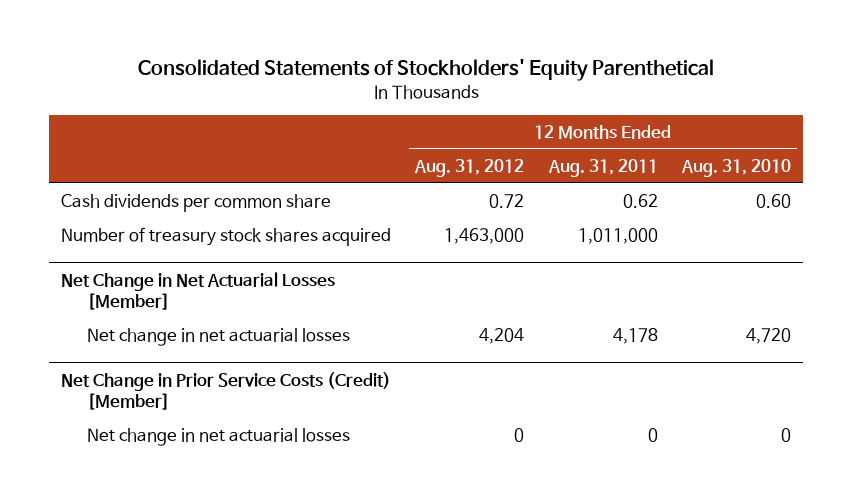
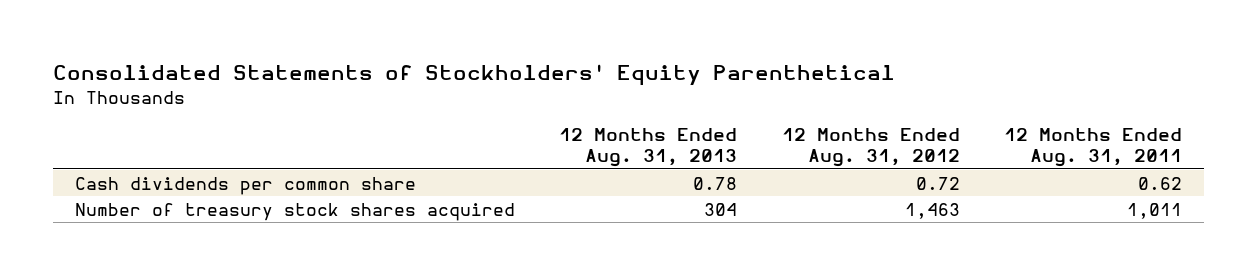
[680,158,791,177] Aug. 31, 2010 -> none
none -> [559,128,738,168] 12 Months Ended Aug. 31, 2013
[61,271,336,310] Net Change in Net Actuarial Losses [Member] -> none
[86,328,350,347] Net change in net actuarial losses -> none
[61,371,392,410] Net Change in Prior Service Costs (Credit) [Member] -> none
[86,428,350,447] Net change in net actuarial losses -> none
[444,228,525,245] 1,463,000 -> [904,202,960,219] 1,463
[577,228,658,245] 1,011,000 -> [1126,202,1182,219] 1,011

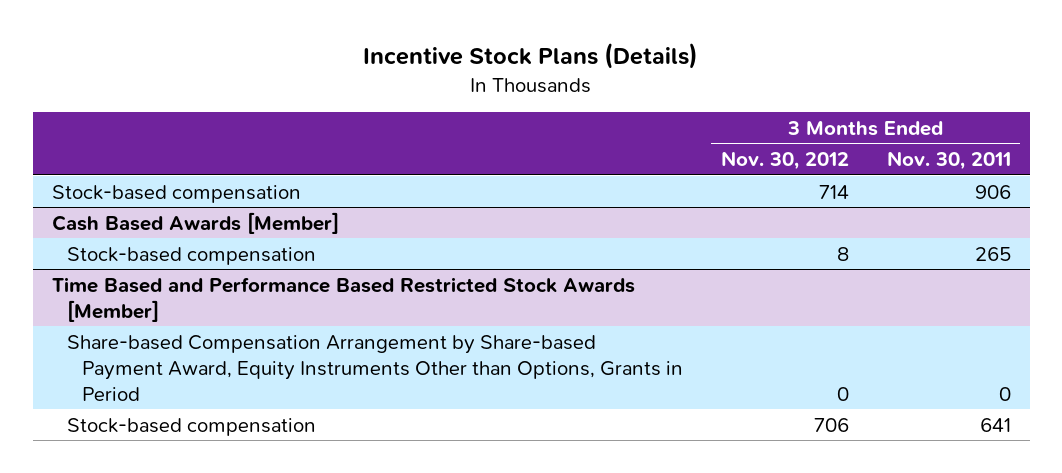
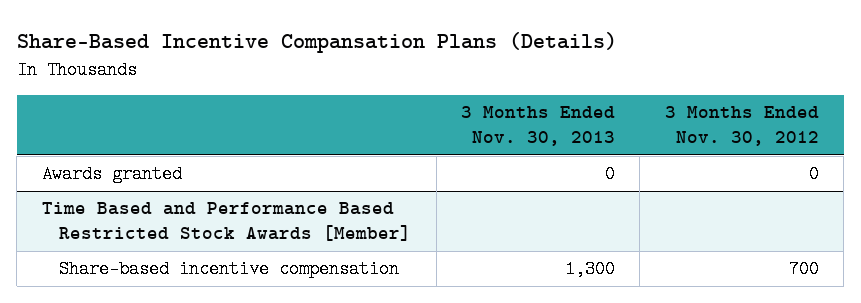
[363,43,699,70] Incentive Stock Plans (Details) -> [16,31,617,53] Share-Based Incentive Compansation Plans (Details)
[886,151,1011,171] Nov. 30, 2011 -> none
none -> [461,106,616,147] 3 Months Ended Nov. 30, 2013
[51,184,301,203] Stock-based compensation -> none
[51,211,339,234] Cash Based Awards [Member] -> none
[66,246,316,265] Stock-based compensation -> none
none -> [41,165,182,184] Awards granted
[66,334,683,401] Share-based Compensation Arrangement by Share-based Payment Award, Equity Instruments Other than Options, Grants in Period -> none
[66,417,316,436] Stock-based compensation -> [59,260,400,279] Share-based incentive compensation
[813,417,849,432] 706 -> [788,260,819,279] 700

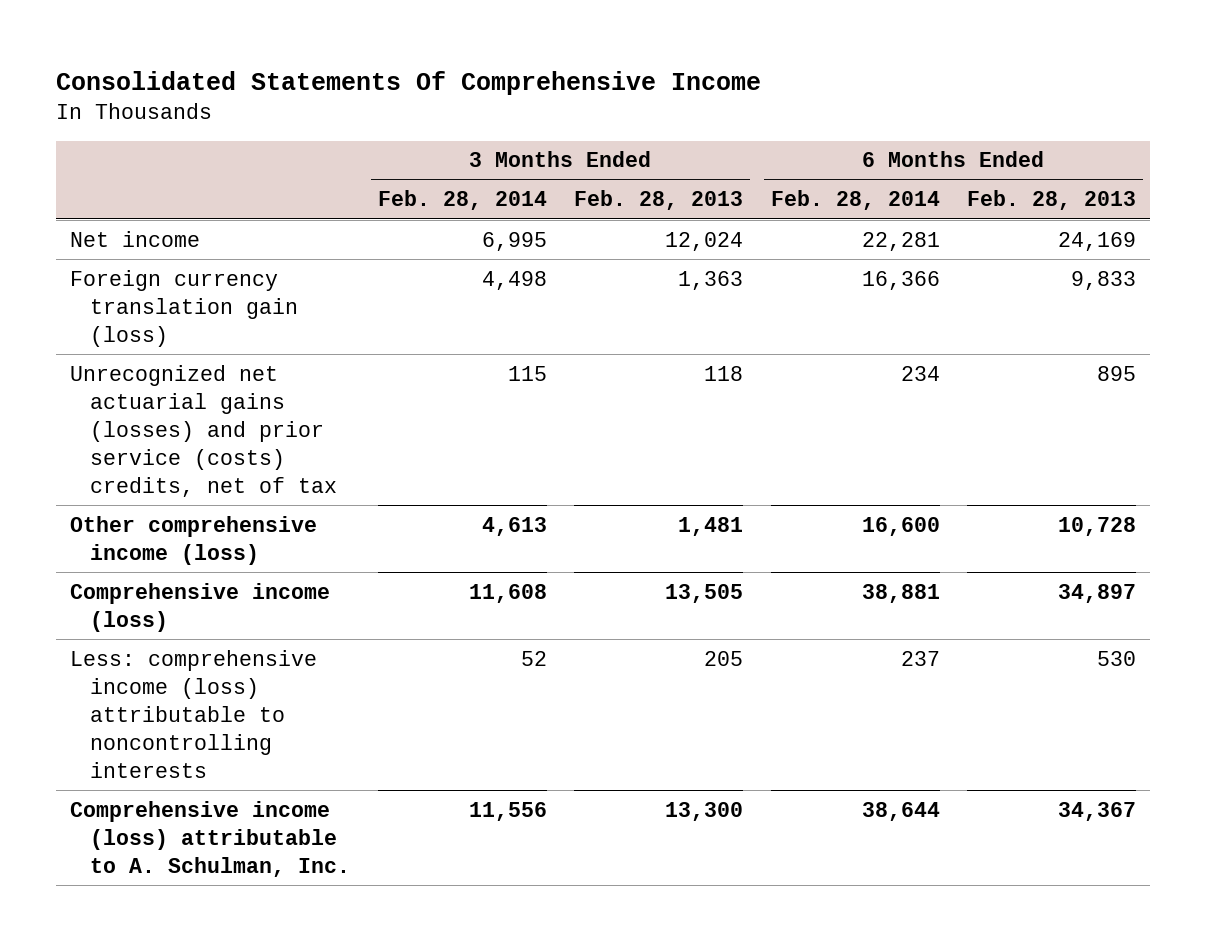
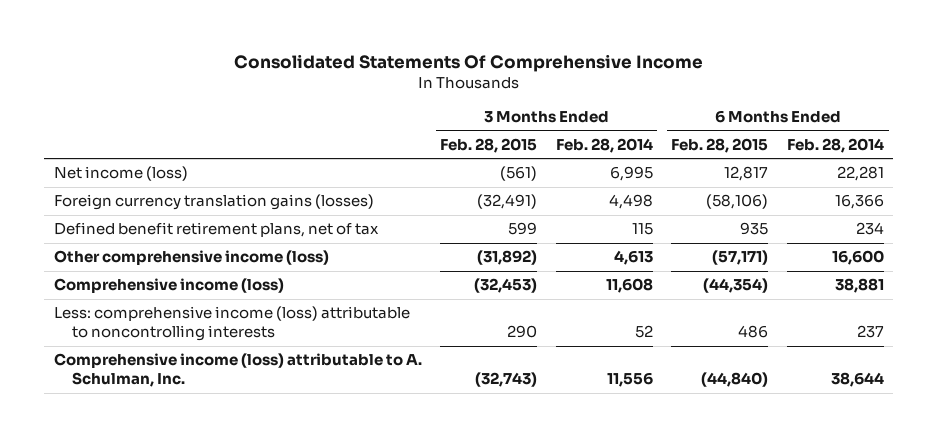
[574,190,744,211] Feb. 28, 2013 -> none
[967,190,1137,211] Feb. 28, 2013 -> none
none -> [440,137,538,153] Feb. 28, 2015
none -> [671,137,769,153] Feb. 28, 2015
[69,230,200,247] Net income -> [53,166,188,182] Net income (loss)
[69,269,299,347] Foreign currency translation gain (loss) -> [53,194,374,211] Foreign currency translation gains (losses)
[69,364,338,498] Unrecognized net actuarial gains (losses) and prior service (costs) credits, net of tax -> [53,222,379,238] Defined benefit retirement plans, net of tax

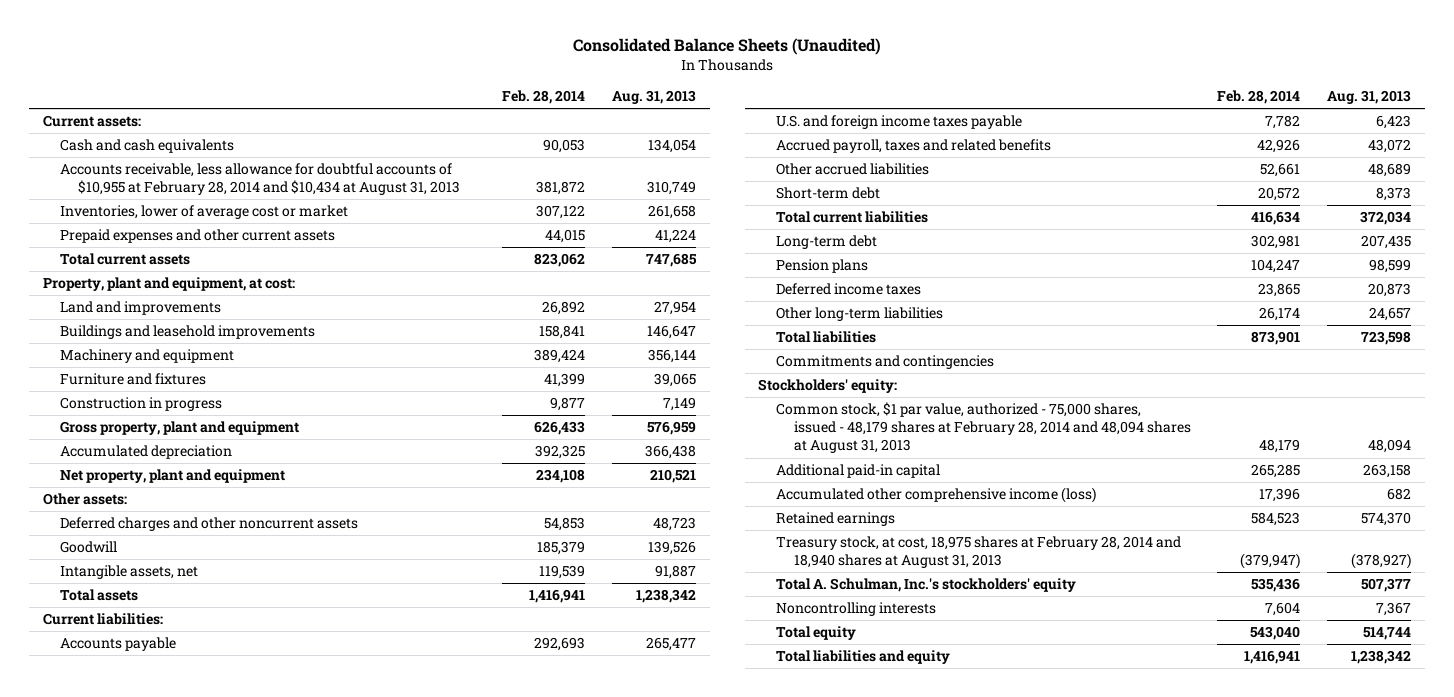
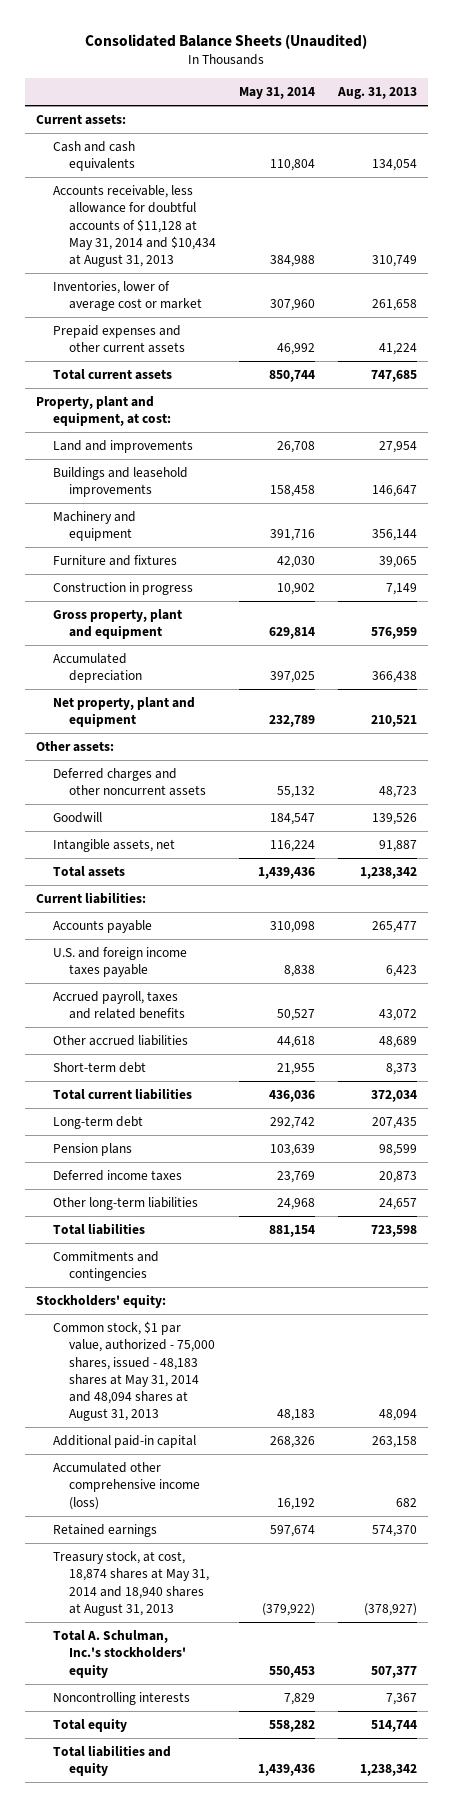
[502,90,586,105] Feb. 28, 2014 -> none
none -> [238,86,315,99] May 31, 2014
[60,163,461,196] Accounts receivable, less allowance for doubtful accounts of $10,955 at February 28, 2014 and $10,434 at August 31, 2013 -> [52,185,217,268] Accounts receivable, less allowance for doubtful accounts of $11,128 at May 31, 2014 and $10,434 at August 31, 2013
[775,402,1191,454] Common stock, $1 par value, authorized - 75,000 shares, issued - 48,179 shares at February 28, 2014 and 48,094 shares at August 31, 2013 -> [52,1321,216,1422] Common stock, $1 par value, authorized - 75,000 shares, issued - 48,183 shares at May 31, 2014 and 48,094 shares at August 31, 2013
[775,536,1181,569] Treasury stock, at cost, 18,975 shares at February 28, 2014 and 18,940 shares at August 31, 2013 -> [52,1551,210,1616] Treasury stock, at cost, 18,874 shares at May 31, 2014 and 18,940 shares at August 31, 2013

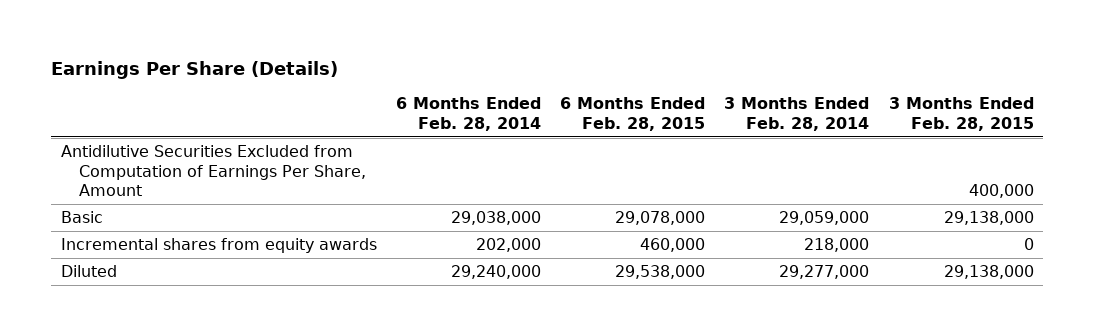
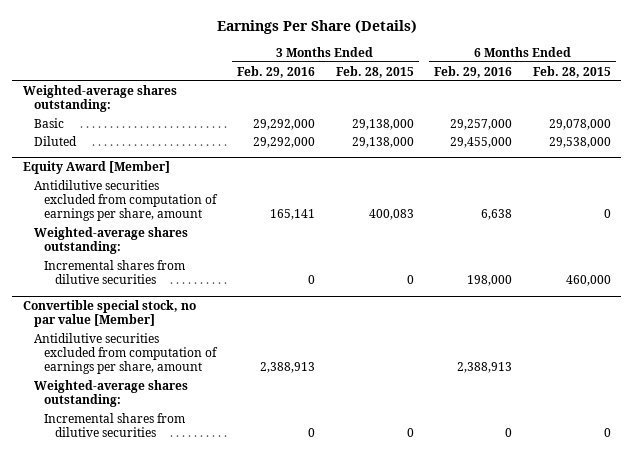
[395,97,541,131] 6 Months Ended Feb. 28, 2014 -> none
[724,97,870,131] 3 Months Ended Feb. 28, 2014 -> none
none -> [237,65,316,78] Feb. 29, 2016
none -> [434,65,513,78] Feb. 29, 2016
[60,145,367,197] Antidilutive Securities Excluded from Computation of Earnings Per Share, Amount -> none
none -> [22,84,177,113] Weighted-average shares outstanding:
[60,238,377,254] Incremental shares from equity awards -> none
none -> [22,160,170,174] Equity Award [Member]
none -> [33,179,219,222] Antidilutive securities excluded from computation of earnings per share, amount
none -> [33,226,188,255] Weighted-average shares outstanding:
none -> [44,259,186,285] Incremental shares from dilutive securities
none -> [22,299,196,328] Convertible special stock, no par value [Member]
none -> [33,332,219,375] Antidilutive securities excluded from computation of earnings per share, amount
none -> [33,379,188,408] Weighted-average shares outstanding:
none -> [44,412,186,438] Incremental shares from dilutive securities

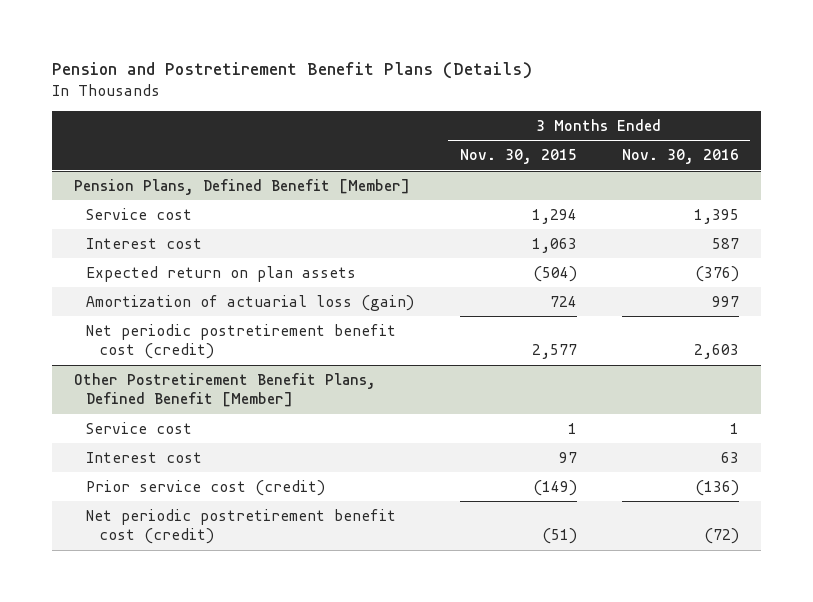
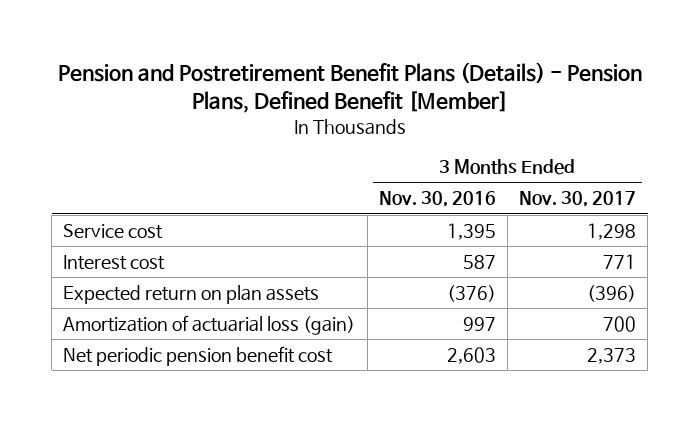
[51,62,532,80] Pension and Postretirement Benefit Plans (Details) -> [57,62,642,114] Pension and Postretirement Benefit Plans (Details) - Pension Plans, Defined Benefit [Member]
[459,149,577,165] Nov. 30, 2015 -> none
none -> [518,191,636,208] Nov. 30, 2017
[74,178,411,195] Pension Plans, Defined Benefit [Member] -> none
[74,372,377,408] Other Postretirement Benefit Plans, Defined Benefit [Member] -> none
[86,421,193,434] Service cost -> none
[86,451,203,463] Interest cost -> none
[86,479,326,496] Prior service cost (credit) -> none
[86,508,397,545] Net periodic postretirement benefit cost (credit) -> none
[86,323,397,360] Net periodic postretirement benefit cost (credit) -> [63,346,334,367] Net periodic pension benefit cost

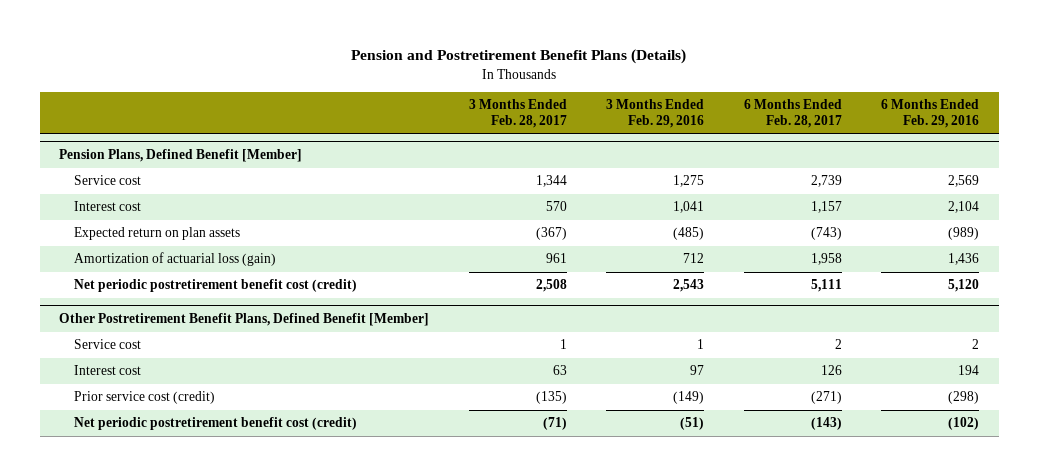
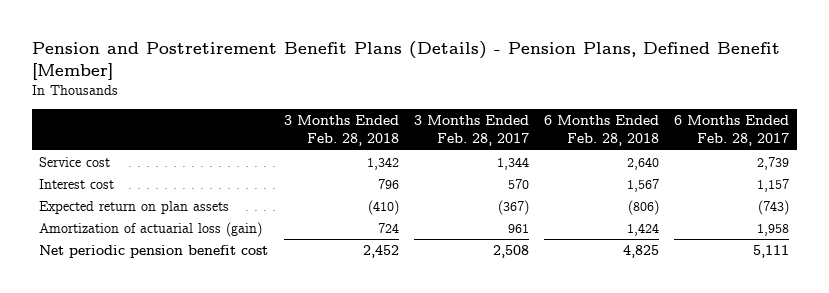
[351,49,687,65] Pension and Postretirement Benefit Plans (Details) -> [31,40,780,80] Pension and Postretirement Benefit Plans (Details) - Pension Plans, Defined Benefit [Member]
[606,99,705,128] 3 Months Ended Feb. 29, 2016 -> none
[880,99,979,128] 6 Months Ended Feb. 29, 2016 -> none
none -> [283,115,399,147] 3 Months Ended Feb. 28, 2018
none -> [544,115,660,147] 6 Months Ended Feb. 28, 2018
[59,149,303,163] Pension Plans, Defined Benefit [Member] -> none
[59,313,430,327] Other Postretirement Benefit Plans, Defined Benefit [Member] -> none
[73,339,141,350] Service cost -> none
[73,365,141,376] Interest cost -> none
[73,391,215,405] Prior service cost (credit) -> none
[73,417,357,431] Net periodic postretirement benefit cost (credit) -> none
[73,279,357,293] Net periodic postretirement benefit cost (credit) -> [39,245,269,259] Net periodic pension benefit cost

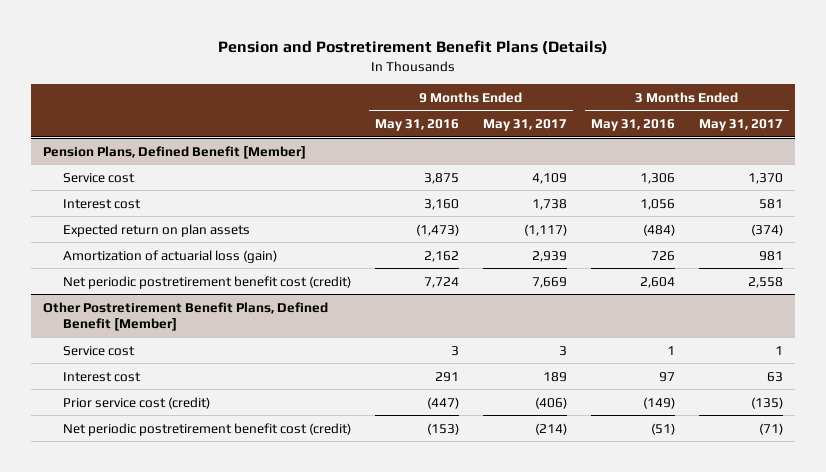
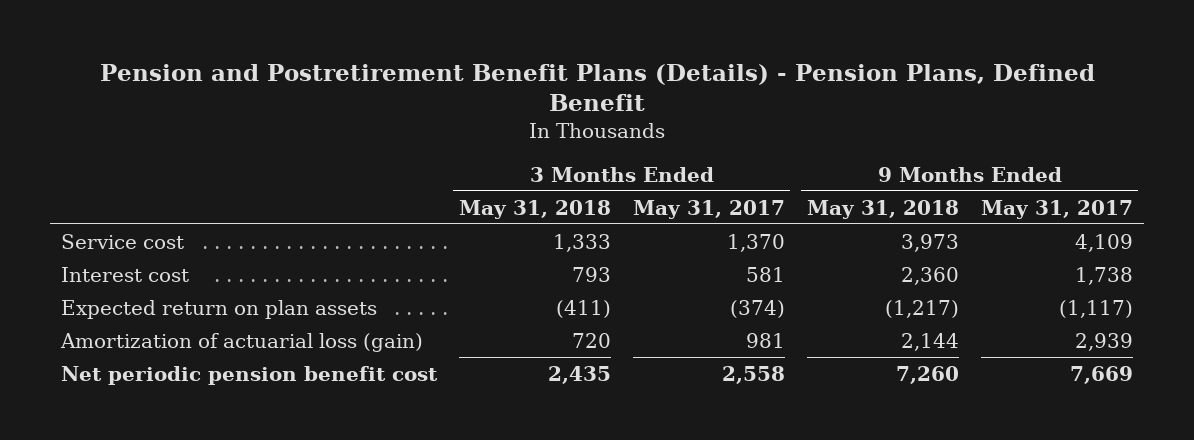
[217,40,608,56] Pension and Postretirement Benefit Plans (Details) -> [99,63,1095,112] Pension and Postretirement Benefit Plans (Details) - Pension Plans, Defined Benefit
[374,119,459,132] May 31, 2016 -> none
[590,119,675,132] May 31, 2016 -> none
none -> [458,199,611,219] May 31, 2018
none -> [806,199,959,219] May 31, 2018
[42,145,306,159] Pension Plans, Defined Benefit [Member] -> none
[42,301,328,331] Other Postretirement Benefit Plans, Defined Benefit [Member] -> none
[62,345,135,356] Service cost -> none
[62,371,141,382] Interest cost -> none
[62,396,210,409] Prior service cost (credit) -> none
[62,422,351,436] Net periodic postretirement benefit cost (credit) -> none
[62,275,351,289] Net periodic postretirement benefit cost (credit) -> [60,365,438,385] Net periodic pension benefit cost

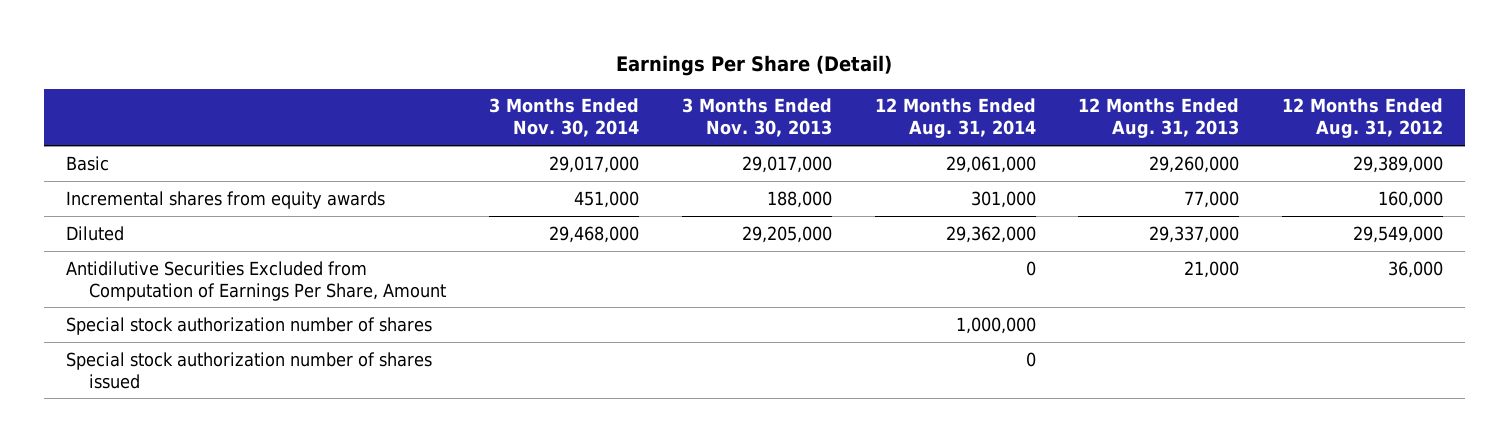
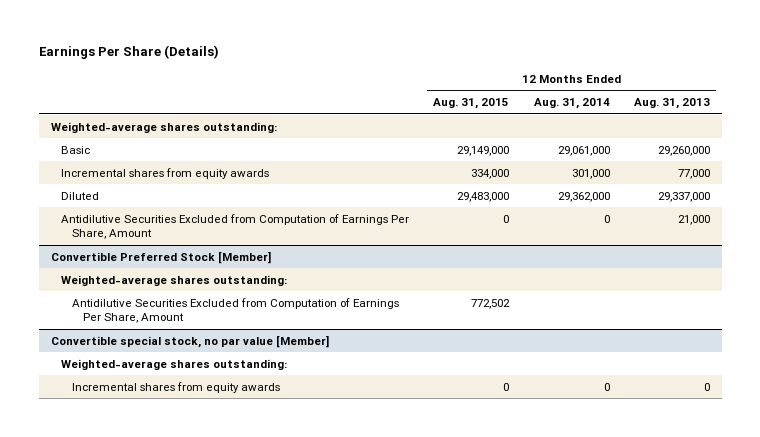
[616,55,893,77] Earnings Per Share (Detail) -> [38,45,219,60] Earnings Per Share (Details)
[488,98,639,138] 3 Months Ended Nov. 30, 2014 -> none
[681,98,832,138] 3 Months Ended Nov. 30, 2013 -> none
[1282,98,1444,139] 12 Months Ended Aug. 31, 2012 -> none
none -> [433,98,510,110] Aug. 31, 2015
none -> [50,121,277,133] Weighted-average shares outstanding:
[65,316,432,335] Special stock authorization number of shares -> none
[65,351,432,389] Special stock authorization number of shares issued -> none
none -> [50,250,271,264] Convertible Preferred Stock [Member]
none -> [61,274,288,286] Weighted-average shares outstanding:
none -> [72,297,400,324] Antidilutive Securities Excluded from Computation of Earnings Per Share, Amount
none -> [50,334,329,348] Convertible special stock, no par value [Member]
none -> [61,358,288,370] Weighted-average shares outstanding:
none -> [72,381,281,393] Incremental shares from equity awards

